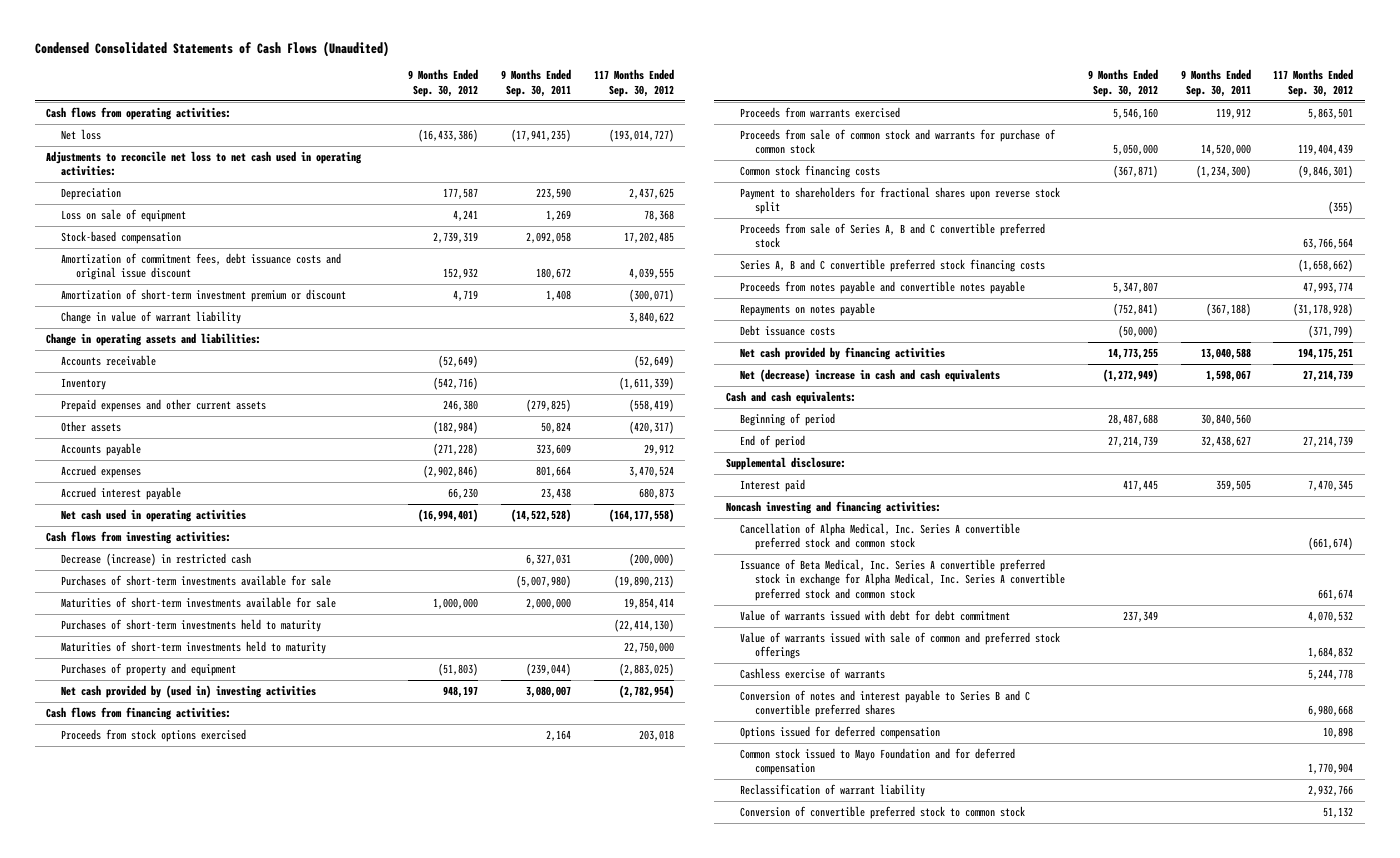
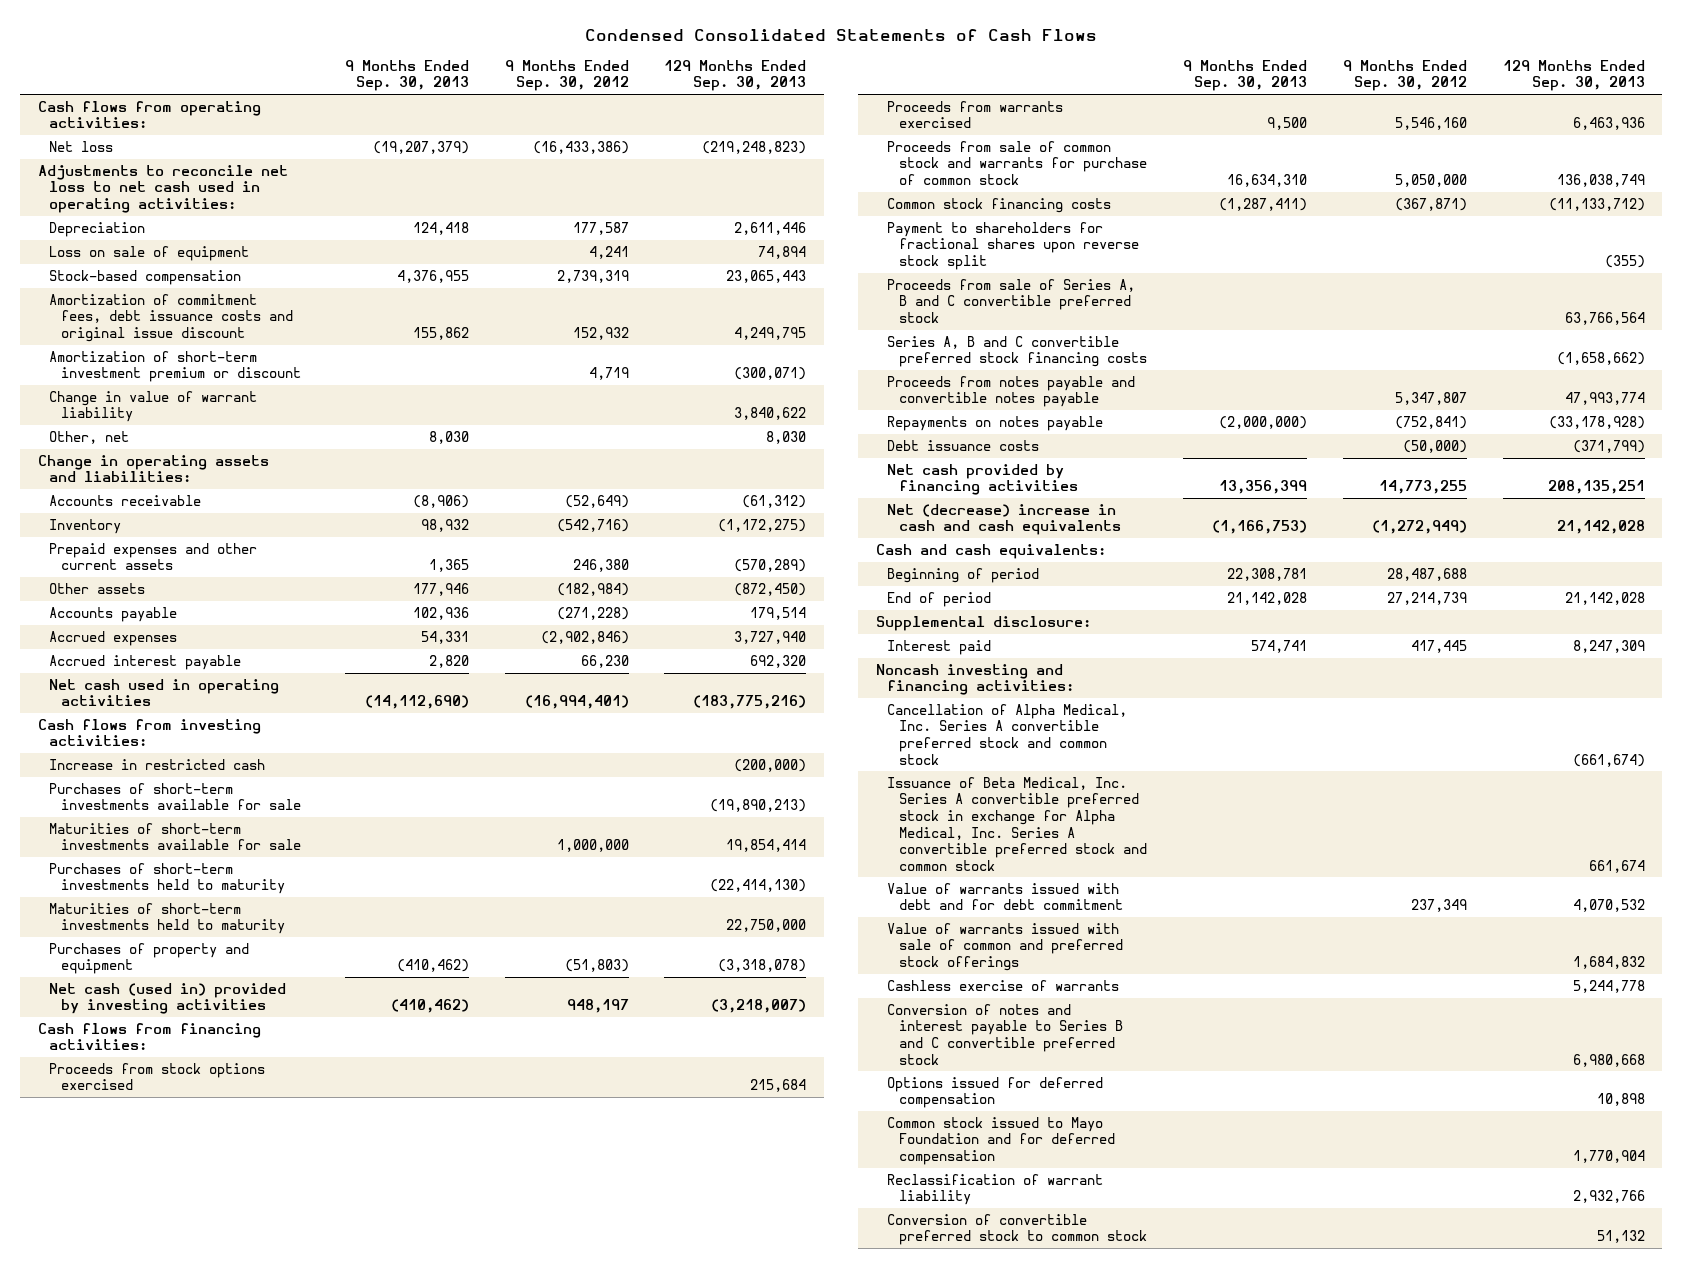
[34,40,389,57] Condensed Consolidated Statements of Cash Flows (Unaudited) -> [585,28,1098,41] Condensed Consolidated Statements of Cash Flows
[501,69,572,97] 9 Months Ended Sep. 30, 2011 -> none
[594,69,675,97] 117 Months Ended Sep. 30, 2012 -> none
none -> [344,59,469,92] 9 Months Ended Sep. 30, 2013
none -> [664,59,807,92] 129 Months Ended Sep. 30, 2013
none -> [49,430,130,444] Other, net
[60,552,251,566] Decrease (increase) in restricted cash -> [49,758,266,770] Increase in restricted cash
[60,684,316,698] Net cash provided by (used in) investing activities -> [49,982,287,1015] Net cash (used in) provided by investing activities
[740,609,1011,621] Value of warrants issued with debt for debt commitment -> [887,882,1124,911] Value of warrants issued with debt and for debt commitment
[740,689,1031,718] Conversion of notes and interest payable to Series B and C convertible preferred shares -> [887,1003,1124,1065] Conversion of notes and interest payable to Series B and C convertible preferred stock

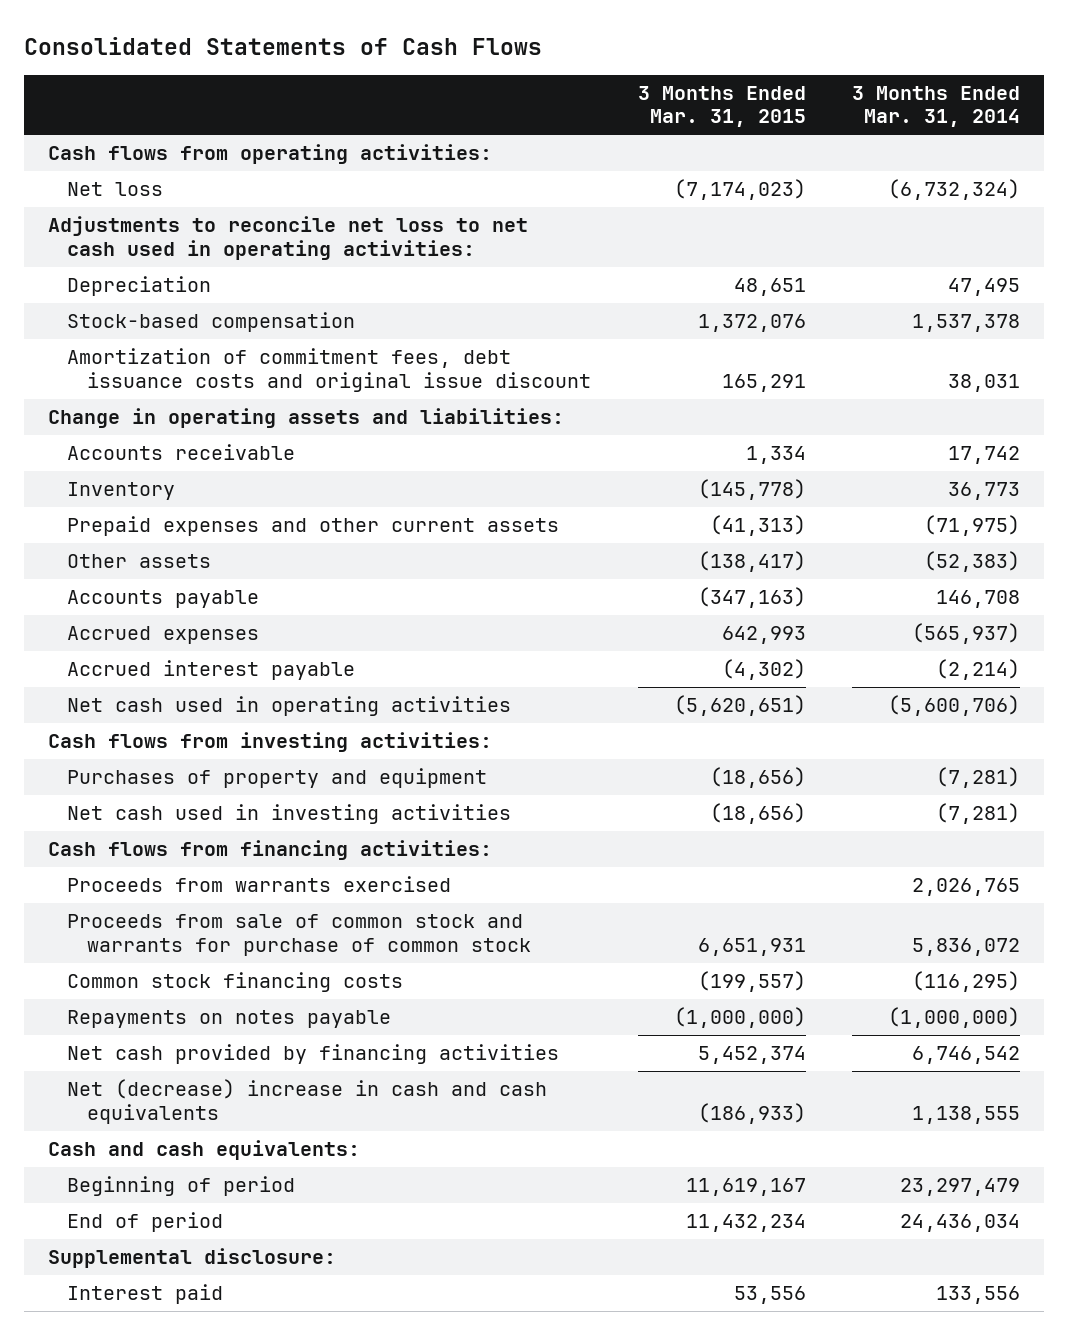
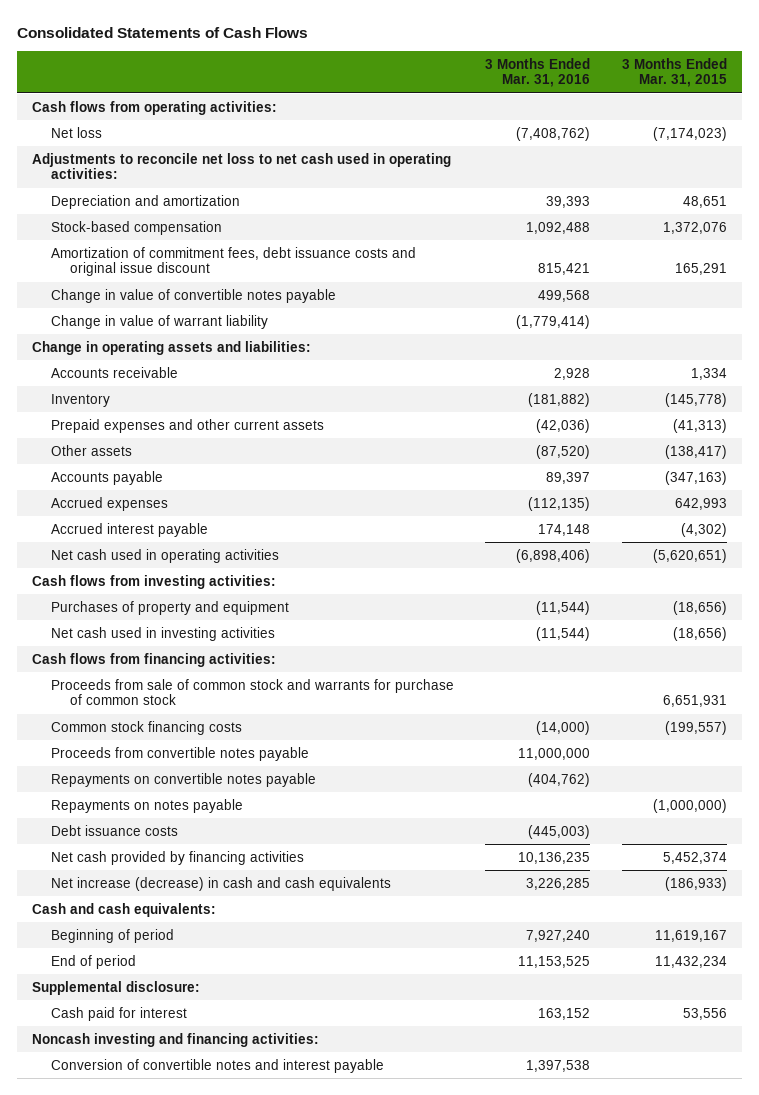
[852,85,1021,128] 3 Months Ended Mar. 31, 2014 -> none
none -> [485,57,591,88] 3 Months Ended Mar. 31, 2016
[67,276,212,297] Depreciation -> [51,194,241,209] Depreciation and amortization
none -> [51,288,337,303] Change in value of convertible notes payable
none -> [51,314,269,329] Change in value of warrant liability
[67,876,452,893] Proceeds from warrants exercised -> none
none -> [51,746,310,761] Proceeds from convertible notes payable
none -> [51,772,317,787] Repayments on convertible notes payable
none -> [51,824,179,836] Debt issuance costs
[67,1079,548,1124] Net (decrease) increase in cash and cash equivalents -> [51,876,392,891] Net increase (decrease) in cash and cash equivalents
[67,1284,224,1305] Interest paid -> [51,1006,188,1021] Cash paid for interest
none -> [32,1032,320,1047] Noncash investing and financing activities:
none -> [51,1058,385,1073] Conversion of convertible notes and interest payable

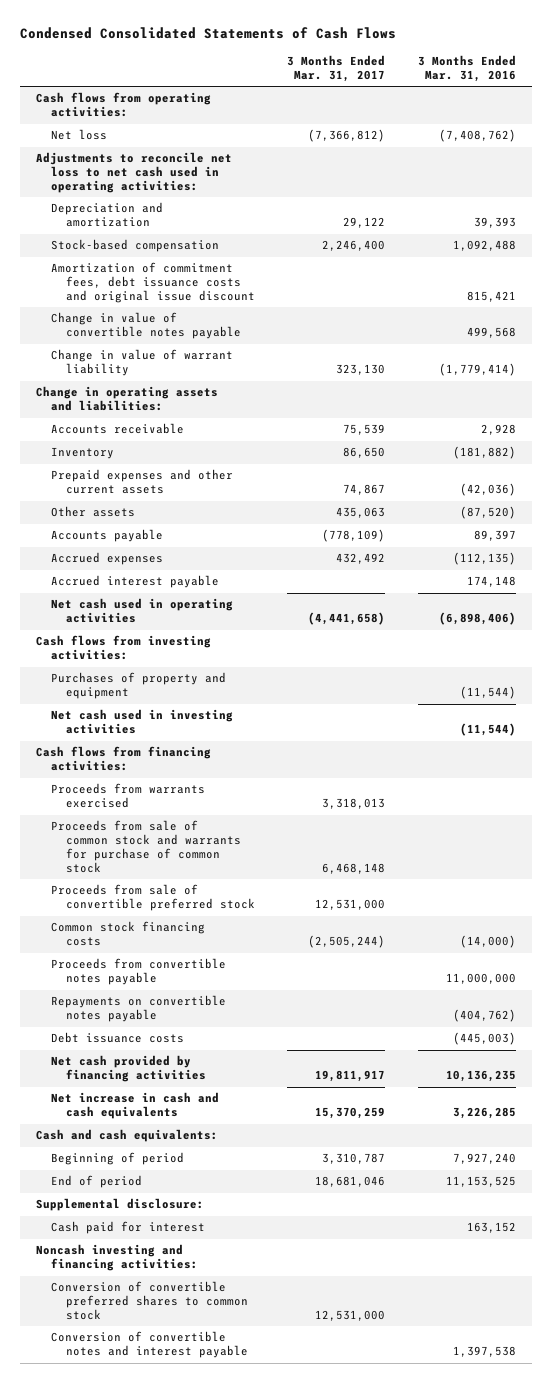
[16,26,308,38] Consolidated Statements of Cash Flows -> [19,27,396,40] Condensed Consolidated Statements of Cash Flows
[621,57,727,88] 3 Months Ended Mar. 31, 2015 -> none
none -> [287,55,386,82] 3 Months Ended Mar. 31, 2017
none -> [50,783,205,809] Proceeds from warrants exercised
none -> [50,884,255,912] Proceeds from sale of convertible preferred stock
[51,798,244,813] Repayments on notes payable -> none
[51,876,392,891] Net increase (decrease) in cash and cash equivalents -> [50,1092,219,1120] Net increase in cash and cash equivalents
none -> [50,1281,248,1321] Conversion of convertible preferred shares to common stock

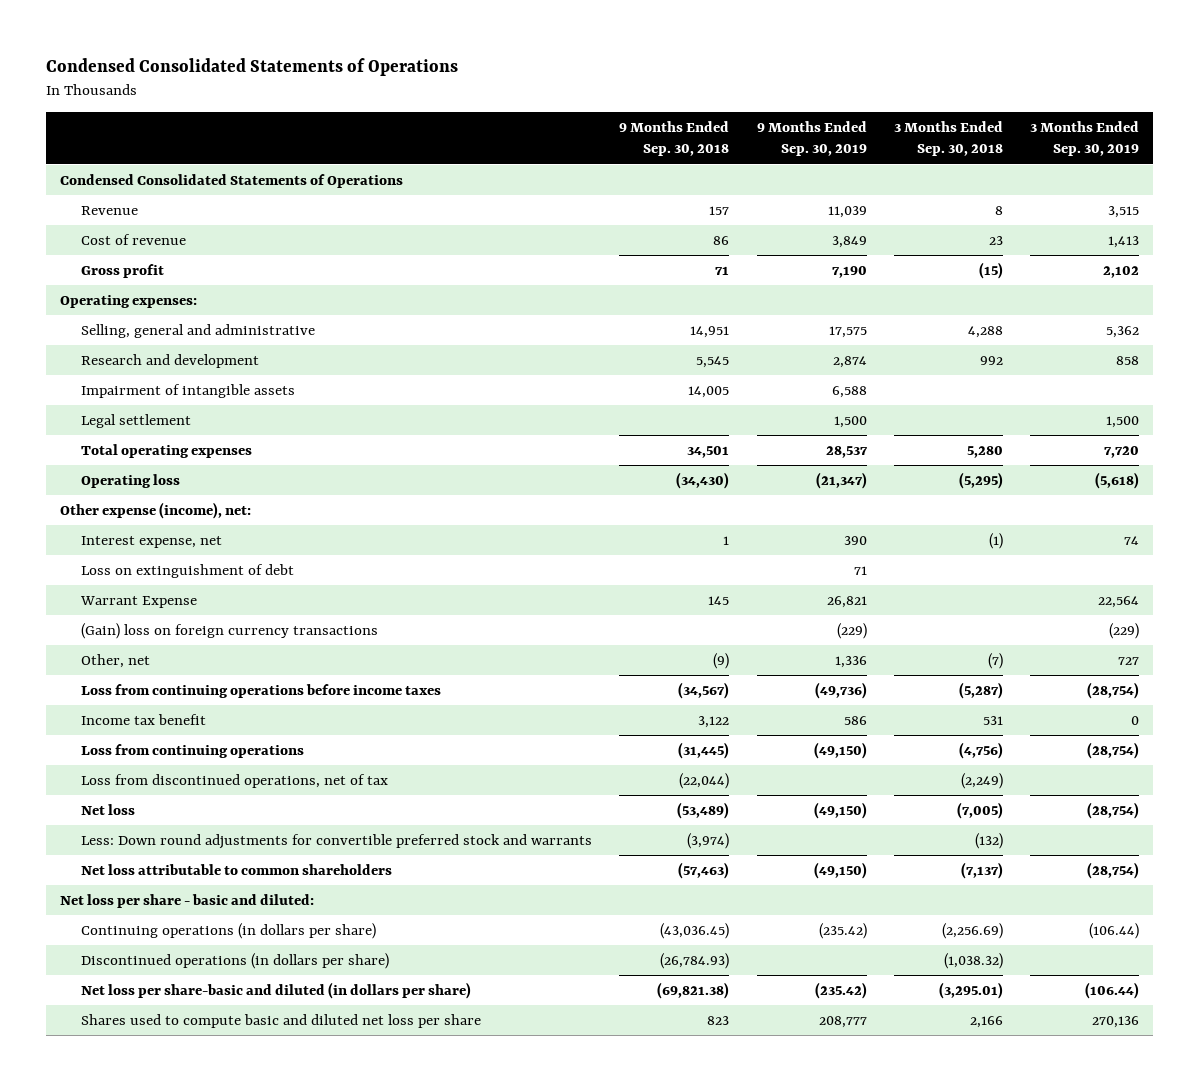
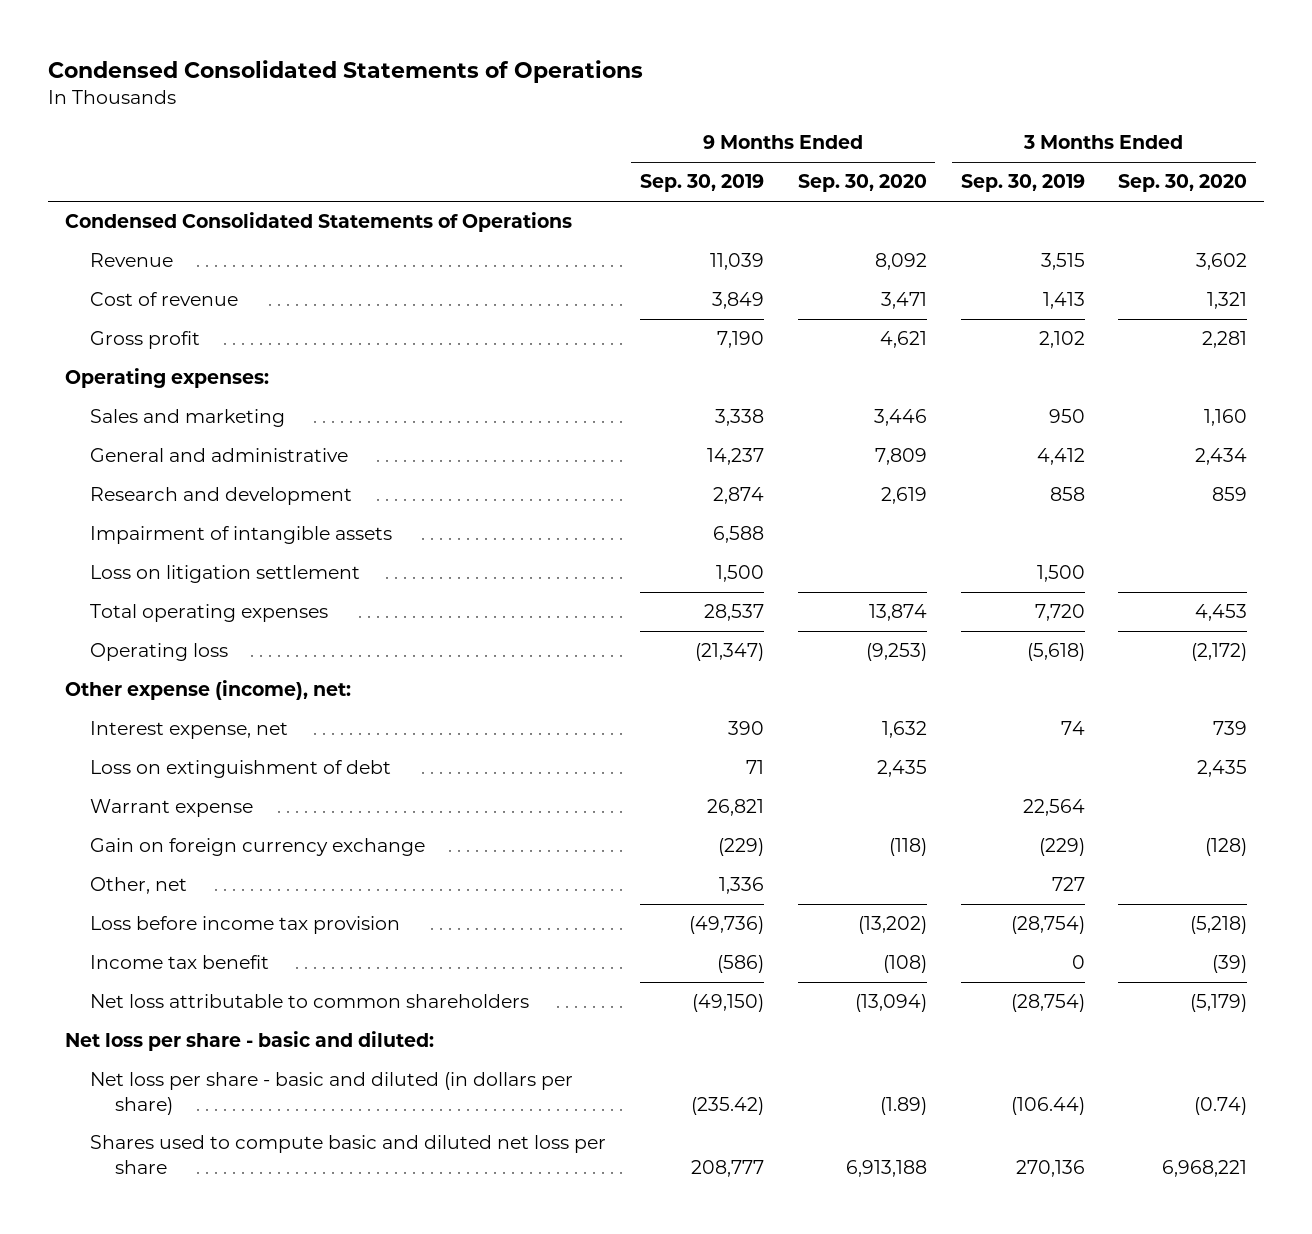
[619,120,730,157] 9 Months Ended Sep. 30, 2018 -> none
[894,120,1004,157] 3 Months Ended Sep. 30, 2018 -> none
none -> [797,174,927,193] Sep. 30, 2020
none -> [1118,174,1248,193] Sep. 30, 2020
none -> [90,409,286,428] Sales and marketing
[81,323,316,338] Selling, general and administrative -> [90,448,349,463] General and administrative
[828,325,867,338] 17,575 -> [706,448,764,466] 14,237
[1106,325,1140,338] 5,362 -> [1036,448,1085,466] 4,412
[81,413,192,428] Legal settlement -> [90,565,361,584] Loss on litigation settlement
[80,595,198,608] Warrant Expense -> [90,799,254,818] Warrant expense
[81,622,379,639] (Gain) loss on foreign currency transactions -> [90,838,426,857] Gain on foreign currency exchange
[81,743,305,758] Loss from continuing operations -> none
[81,773,389,788] Loss from discontinued operations, net of tax -> none
[81,803,136,815] Net loss -> none
[81,833,593,849] Less: Down round adjustments for convertible preferred stock and warrants -> none
[81,683,442,698] Loss from continuing operations before income taxes -> [90,916,401,935] Loss before income tax provision
[843,715,867,725] 586 -> [716,955,764,974] (586)
[81,922,377,939] Continuing operations (in dollars per share) -> none
[81,952,390,969] Discontinued operations (in dollars per share) -> none
[81,981,472,999] Net loss per share-basic and diluted (in dollars per share) -> [90,1072,574,1115] Net loss per share - basic and diluted (in dollars per share)

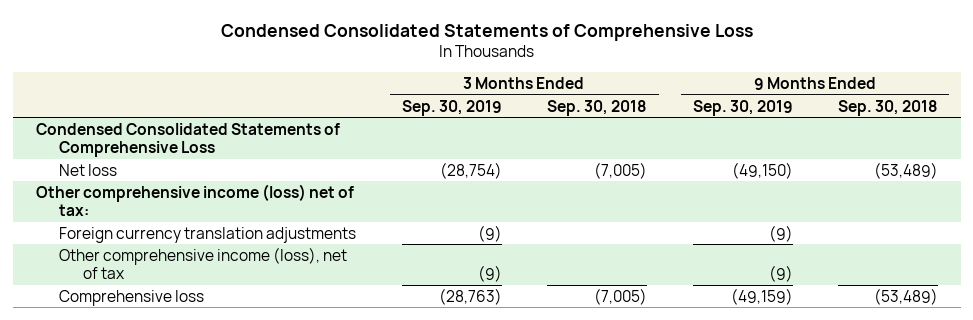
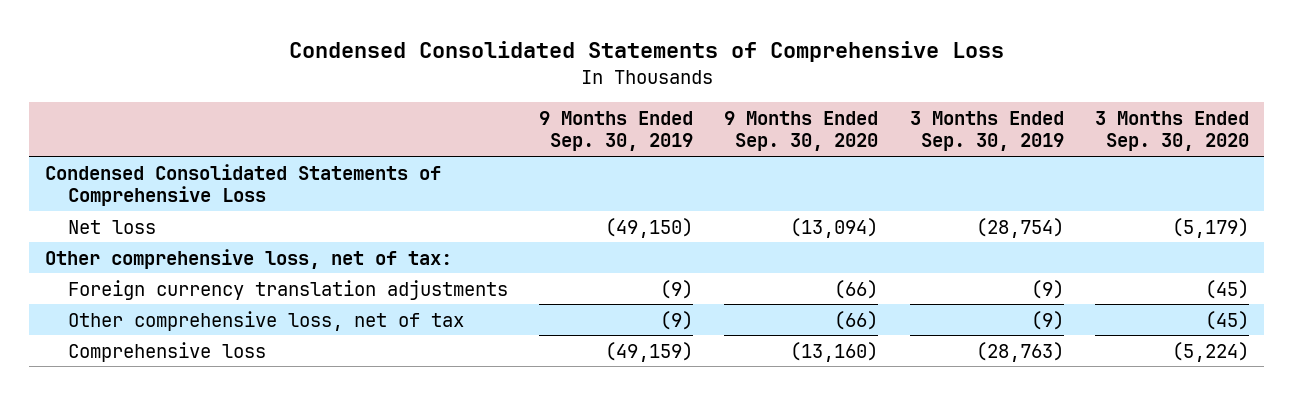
[547,99,648,116] Sep. 30, 2018 -> none
[837,99,938,116] Sep. 30, 2018 -> none
none -> [724,111,879,152] 9 Months Ended Sep. 30, 2020
none -> [1094,111,1249,152] 3 Months Ended Sep. 30, 2020
[35,183,354,217] Other comprehensive income (loss) net of tax: -> [44,248,452,269] Other comprehensive loss, net of tax:
[59,246,348,280] Other comprehensive income (loss), net of tax -> [68,310,465,331] Other comprehensive loss, net of tax

